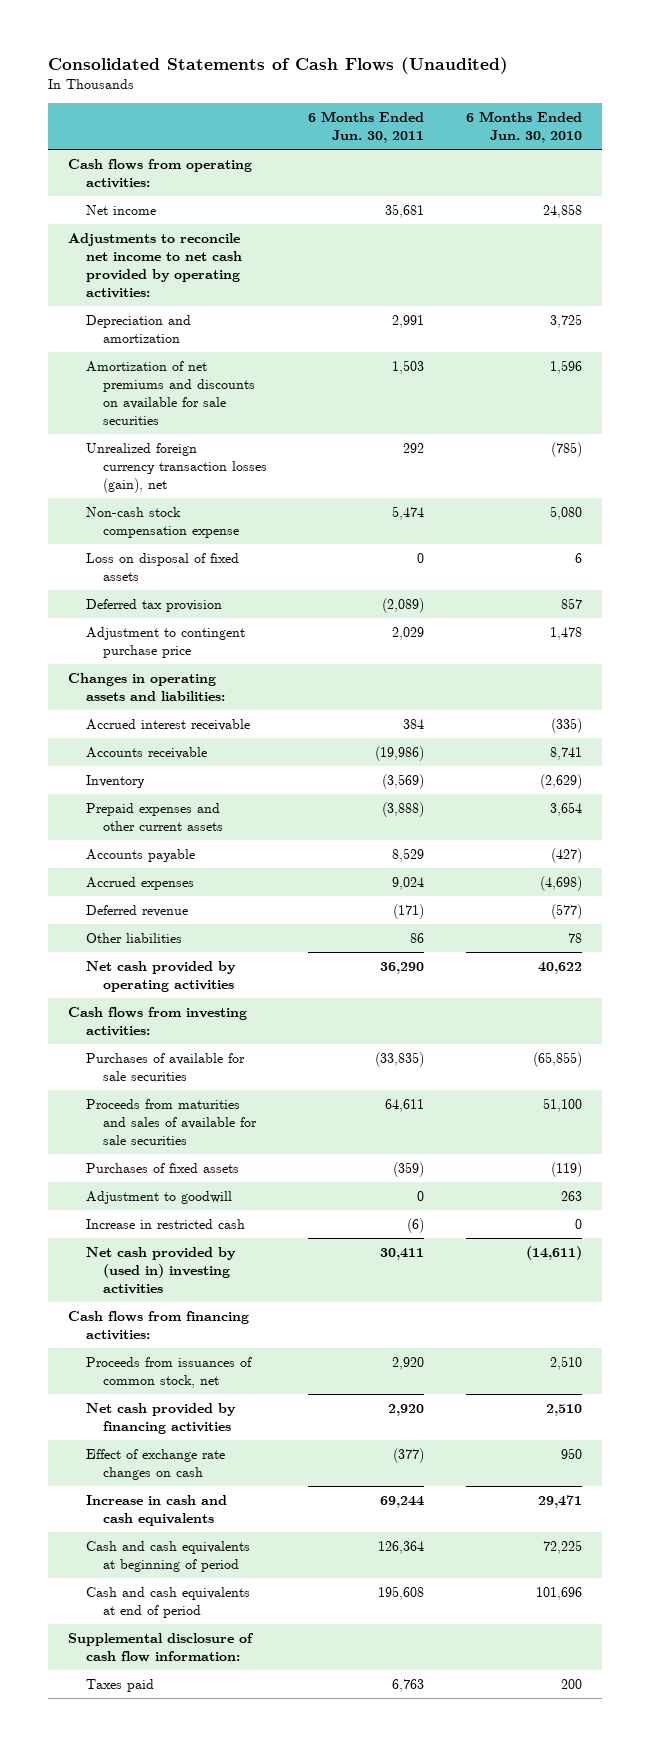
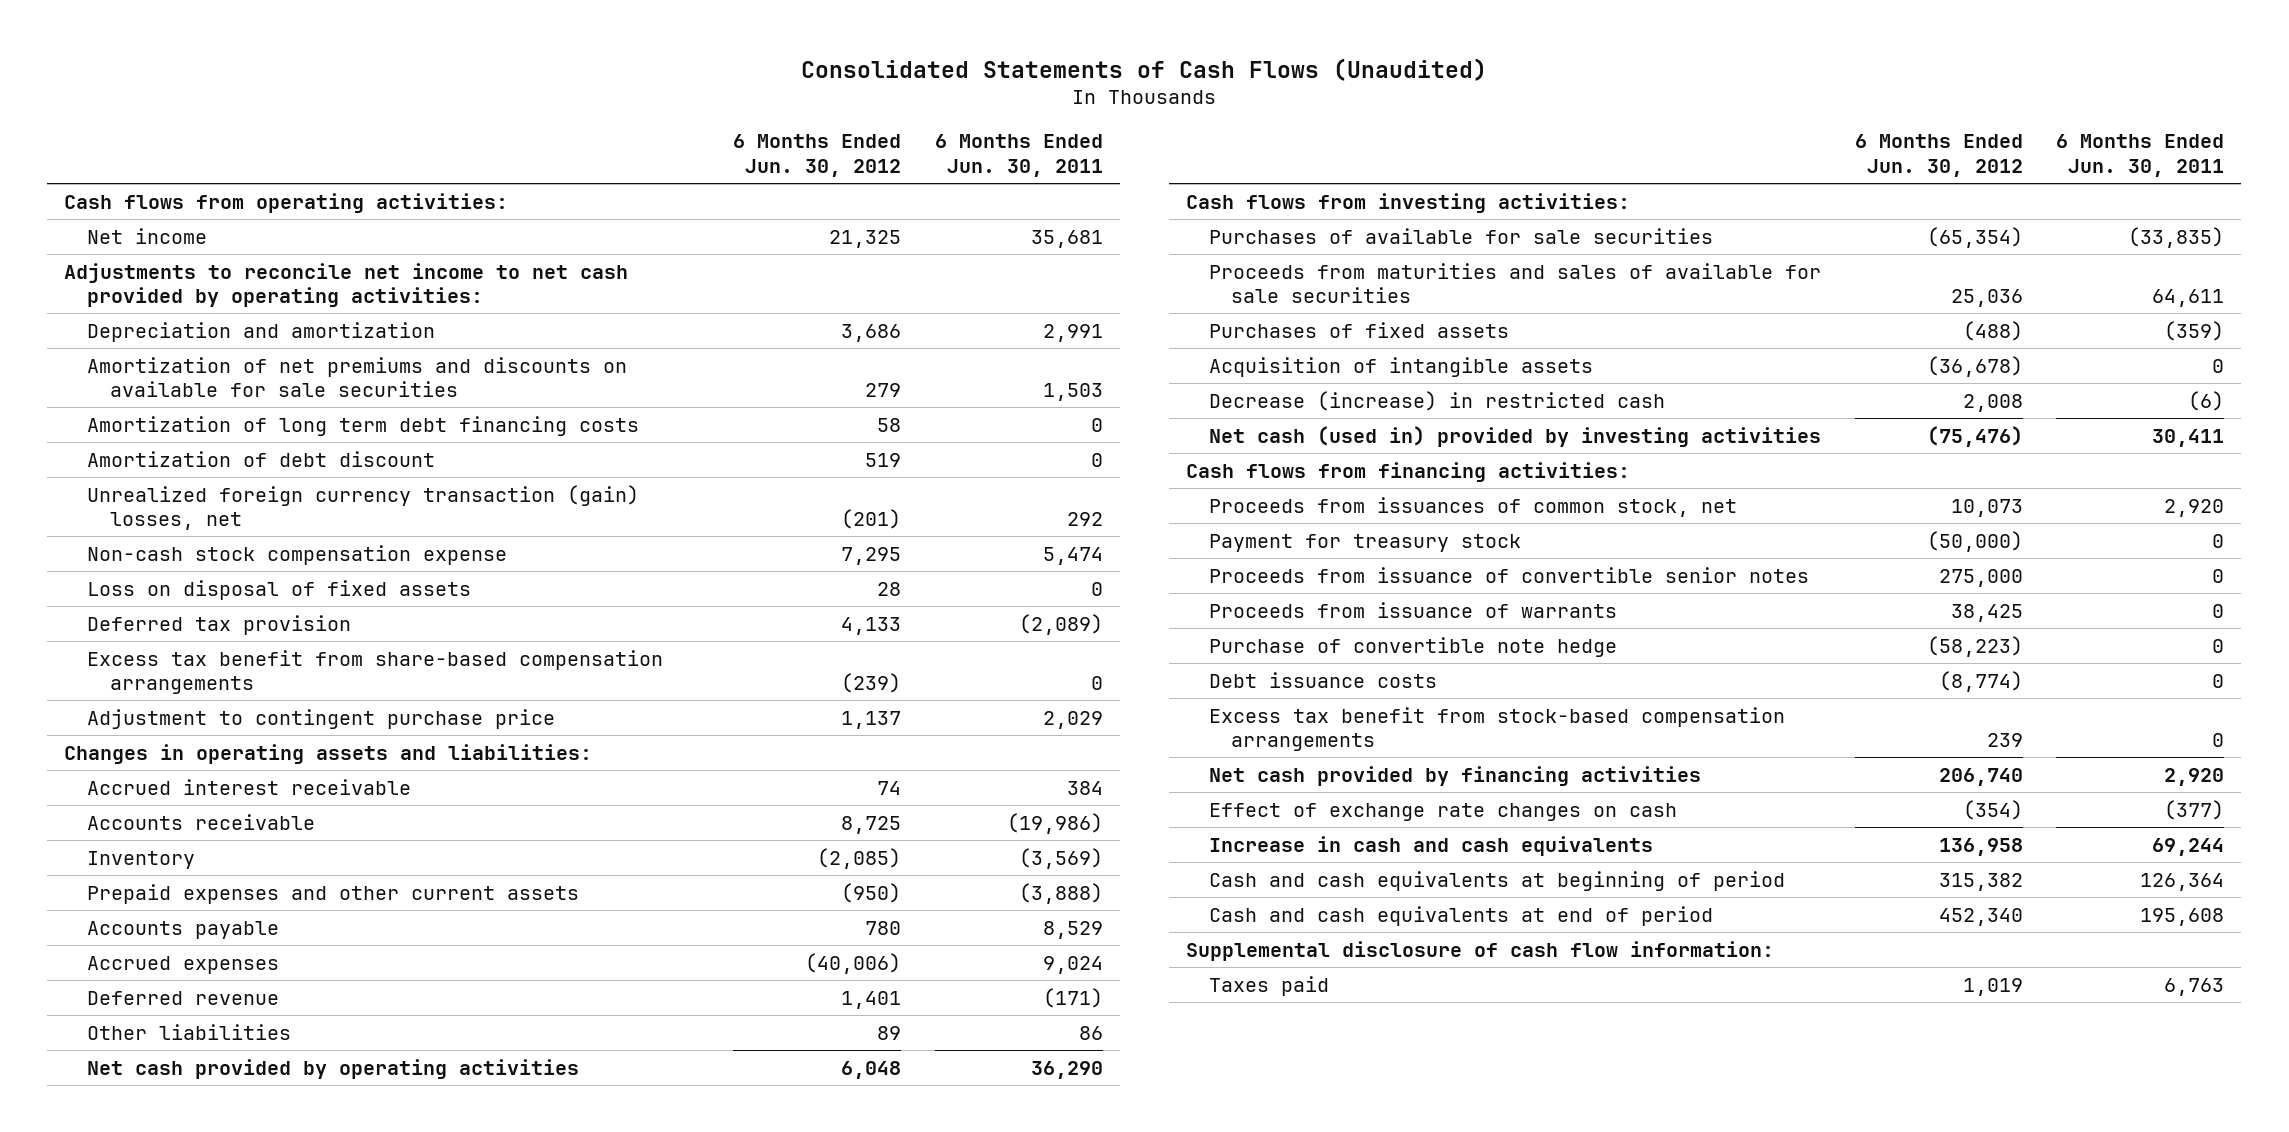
[465,111,582,144] 6 Months Ended Jun. 30, 2010 -> none
none -> [733,134,902,177] 6 Months Ended Jun. 30, 2012
none -> [87,415,640,436] Amortization of long term debt financing costs
none -> [87,450,436,467] Amortization of debt discount
[85,442,268,493] Unrealized foreign currency transaction losses (gain), net -> [87,484,640,531] Unrealized foreign currency transaction (gain) losses, net
none -> [87,649,664,695] Excess tax benefit from share-based compensation arrangements
[85,1190,232,1204] Adjustment to goodwill -> none
none -> [1208,356,1593,377] Acquisition of intangible assets
[85,1218,245,1229] Increase in restricted cash -> [1208,390,1665,411] Decrease (increase) in restricted cash
[85,1246,236,1294] Net cash provided by (used in) investing activities -> [1208,425,1821,447] Net cash (used in) provided by investing activities
none -> [1208,533,1521,552] Payment for treasury stock
none -> [1208,566,1809,583] Proceeds from issuance of convertible senior notes
none -> [1208,601,1617,618] Proceeds from issuance of warrants
none -> [1208,636,1617,657] Purchase of convertible note hedge
none -> [1208,671,1437,688] Debt issuance costs
none -> [1208,706,1785,752] Excess tax benefit from stock-based compensation arrangements

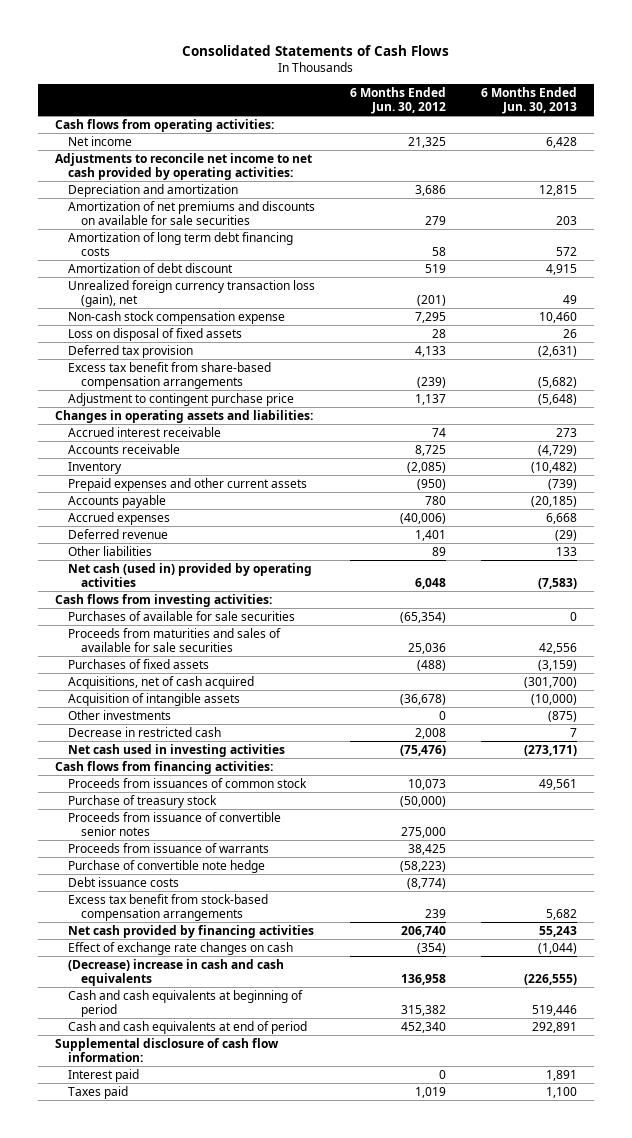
[801,57,1488,81] Consolidated Statements of Cash Flows (Unaudited) -> [182,45,450,57] Consolidated Statements of Cash Flows
[934,134,1103,177] 6 Months Ended Jun. 30, 2011 -> none
none -> [481,87,578,114] 6 Months Ended Jun. 30, 2013
[87,484,640,531] Unrealized foreign currency transaction (gain) losses, net -> [68,279,316,307] Unrealized foreign currency transaction loss (gain), net
[87,1058,580,1079] Net cash provided by operating activities -> [68,562,313,587] Net cash (used in) provided by operating activities
none -> [68,675,255,689] Acquisitions, net of cash acquired
none -> [68,709,172,720] Other investments
[1208,390,1665,411] Decrease (increase) in restricted cash -> [68,726,222,737] Decrease in restricted cash
[1208,425,1821,447] Net cash (used in) provided by investing activities -> [68,743,286,757] Net cash used in investing activities
[1208,496,1737,517] Proceeds from issuances of common stock, net -> [68,777,308,788] Proceeds from issuances of common stock
[1208,533,1521,552] Payment for treasury stock -> [68,794,218,808] Purchase of treasury stock
[1208,835,1653,856] Increase in cash and cash equivalents -> [68,958,285,986] (Decrease) increase in cash and cash equivalents
none -> [68,1068,140,1082] Interest paid

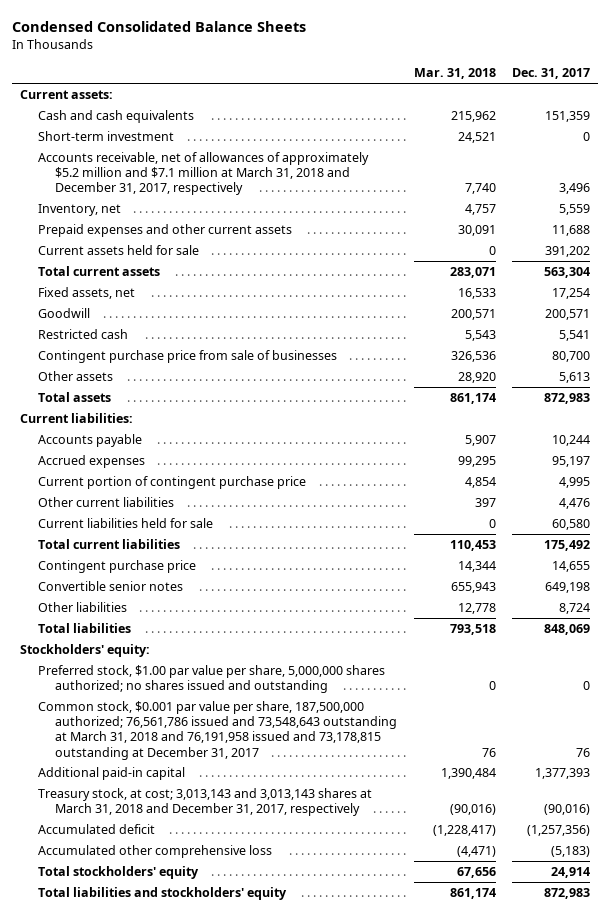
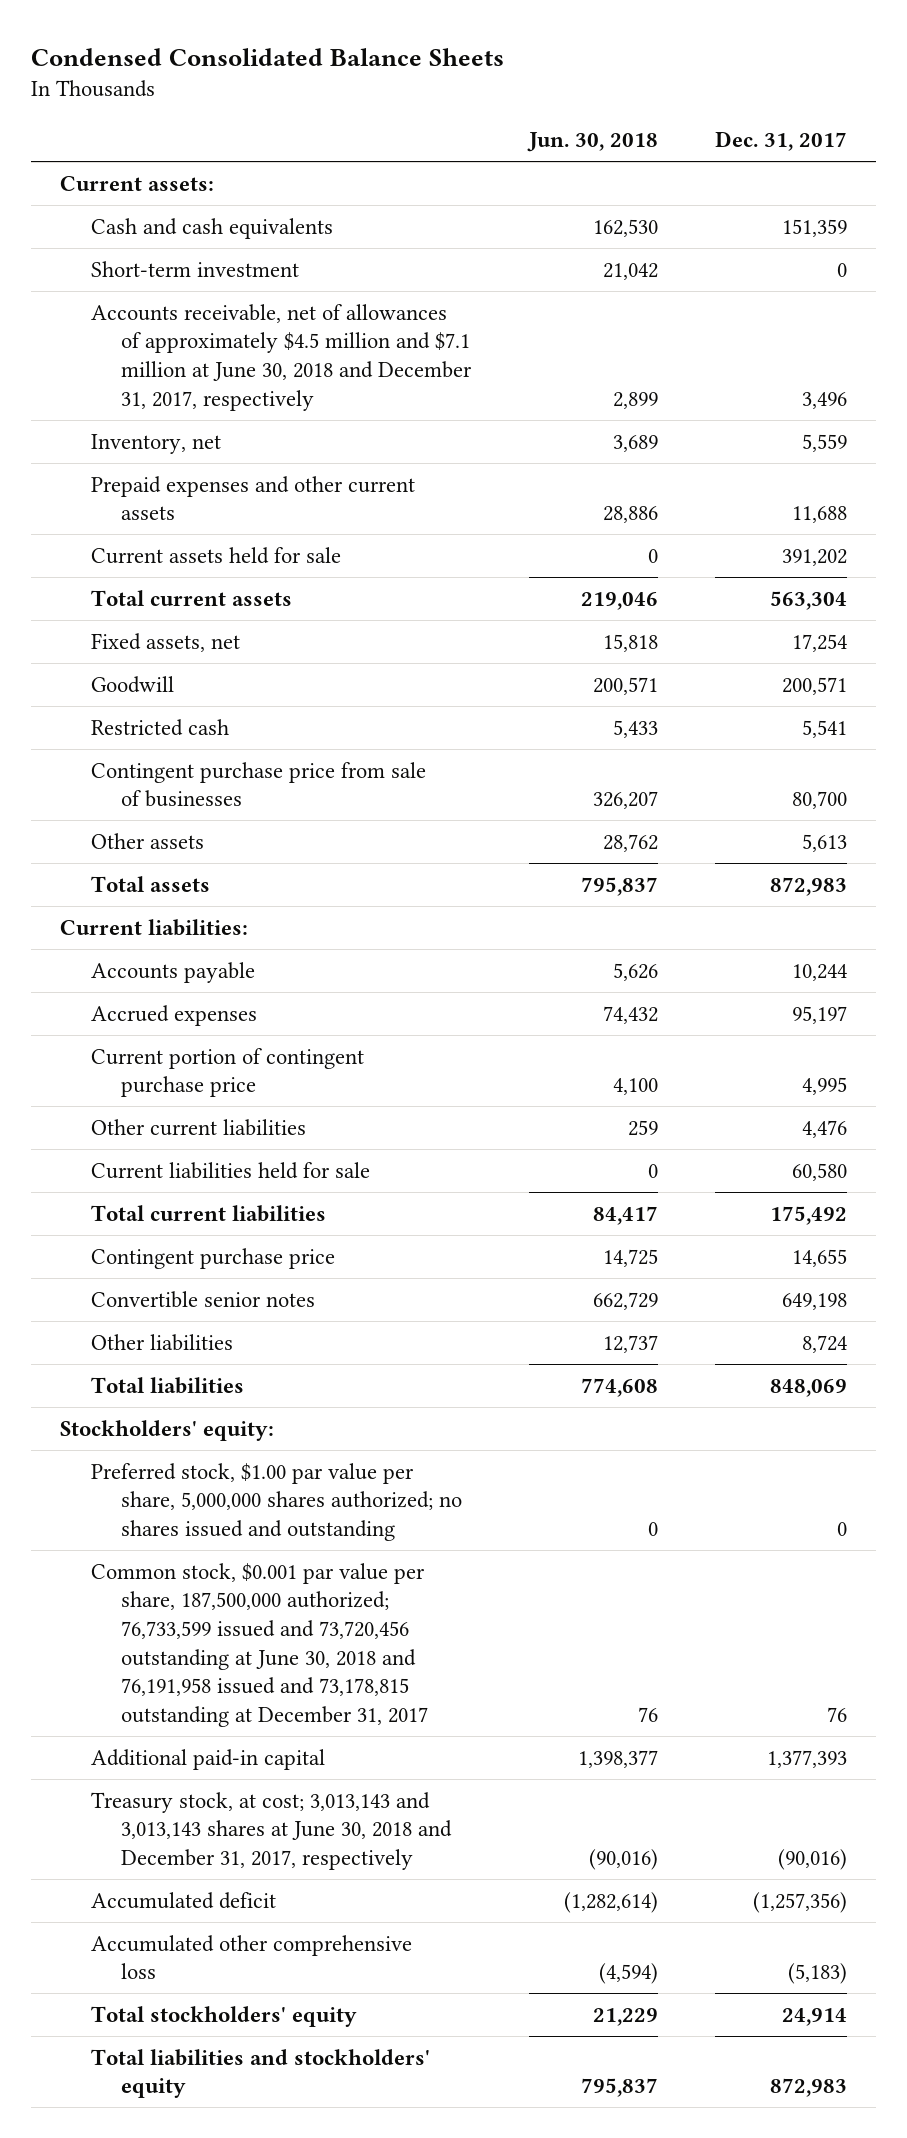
[413,68,496,80] Mar. 31, 2018 -> none
none -> [526,132,658,153] Jun. 30, 2018
[37,152,369,196] Accounts receivable, net of allowances of approximately $5.2 million and $7.1 million at March 31, 2018 and December 31, 2017, respectively -> [90,303,473,411] Accounts receivable, net of allowances of approximately $4.5 million and $7.1 million at June 30, 2018 and December 31, 2017, respectively
[37,701,398,760] Common stock, $0.001 par value per share, 187,500,000 authorized; 76,561,786 issued and 73,548,643 outstanding at March 31, 2018 and 76,191,958 issued and 73,178,815 outstanding at December 31, 2017 -> [90,1562,429,1727] Common stock, $0.001 par value per share, 187,500,000 authorized; 76,733,599 issued and 73,720,456 outstanding at June 30, 2018 and 76,191,958 issued and 73,178,815 outstanding at December 31, 2017
[37,788,372,817] Treasury stock, at cost; 3,013,143 and 3,013,143 shares at March 31, 2018 and December 31, 2017, respectively -> [90,1791,453,1870] Treasury stock, at cost; 3,013,143 and 3,013,143 shares at June 30, 2018 and December 31, 2017, respectively

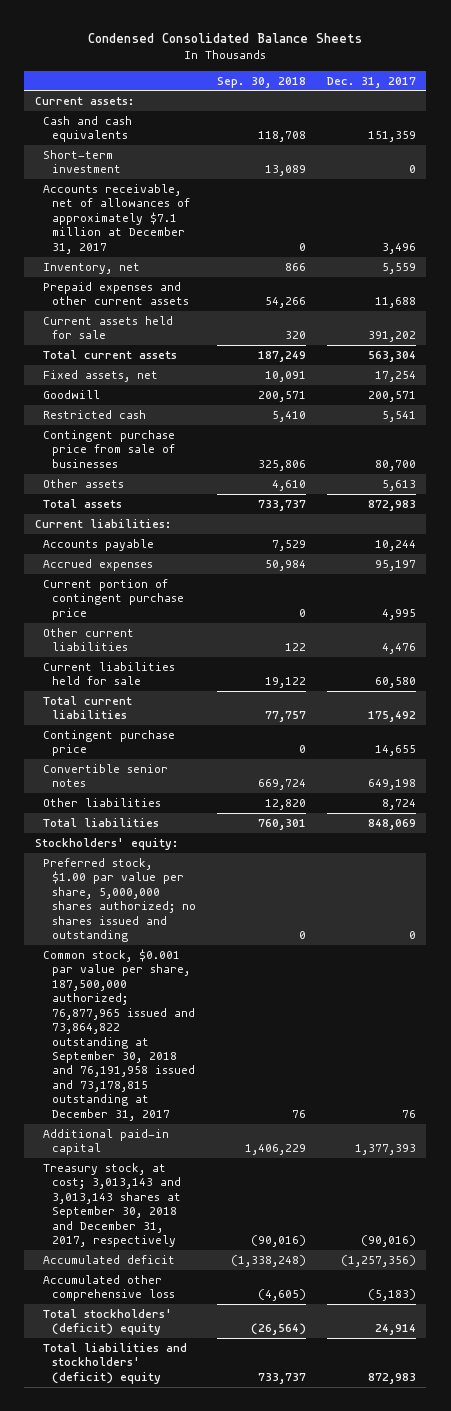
[526,132,658,153] Jun. 30, 2018 -> none
none -> [217,76,307,88] Sep. 30, 2018
[90,303,473,411] Accounts receivable, net of allowances of approximately $4.5 million and $7.1 million at June 30, 2018 and December 31, 2017, respectively -> [43,184,191,254] Accounts receivable, net of allowances of approximately $7.1 million at December 31, 2017
[90,1562,429,1727] Common stock, $0.001 par value per share, 187,500,000 authorized; 76,733,599 issued and 73,720,456 outstanding at June 30, 2018 and 76,191,958 issued and 73,178,815 outstanding at December 31, 2017 -> [43,949,196,1121] Common stock, $0.001 par value per share, 187,500,000 authorized; 76,877,965 issued and 73,864,822 outstanding at September 30, 2018 and 76,191,958 issued and 73,178,815 outstanding at December 31, 2017
[90,1791,453,1870] Treasury stock, at cost; 3,013,143 and 3,013,143 shares at June 30, 2018 and December 31, 2017, respectively -> [43,1163,182,1248] Treasury stock, at cost; 3,013,143 and 3,013,143 shares at September 30, 2018 and December 31, 2017, respectively
[90,2005,357,2027] Total stockholders' equity -> [43,1309,173,1336] Total stockholders' (deficit) equity
[90,2048,430,2099] Total liabilities and stockholders' equity -> [43,1343,188,1384] Total liabilities and stockholders' (deficit) equity

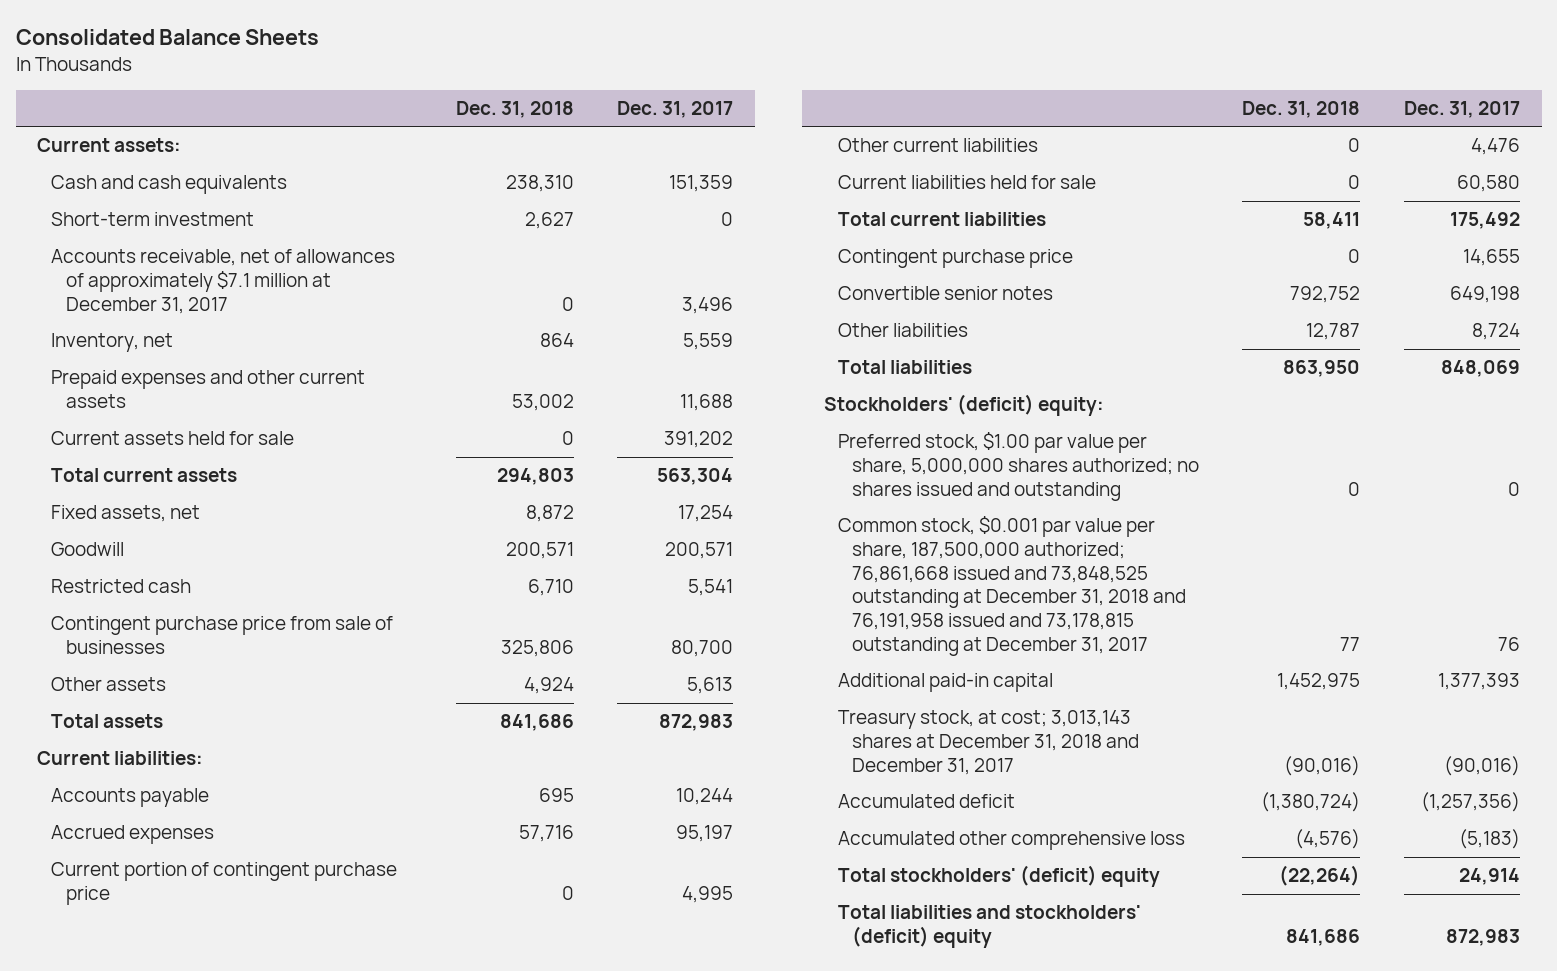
[88,32,363,43] Condensed Consolidated Balance Sheets -> [15,29,319,46] Consolidated Balance Sheets
[217,76,307,88] Sep. 30, 2018 -> none
none -> [455,100,574,118] Dec. 31, 2018
[34,838,178,851] Stockholders' equity: -> [823,394,1104,417] Stockholders' (deficit) equity:
[43,949,196,1121] Common stock, $0.001 par value per share, 187,500,000 authorized; 76,877,965 issued and 73,864,822 outstanding at September 30, 2018 and 76,191,958 issued and 73,178,815 outstanding at December 31, 2017 -> [838,516,1187,656] Common stock, $0.001 par value per share, 187,500,000 authorized; 76,861,668 issued and 73,848,525 outstanding at December 31, 2018 and 76,191,958 issued and 73,178,815 outstanding at December 31, 2017
[43,1163,182,1248] Treasury stock, at cost; 3,013,143 and 3,013,143 shares at September 30, 2018 and December 31, 2017, respectively -> [838,710,1140,775] Treasury stock, at cost; 3,013,143 shares at December 31, 2018 and December 31, 2017

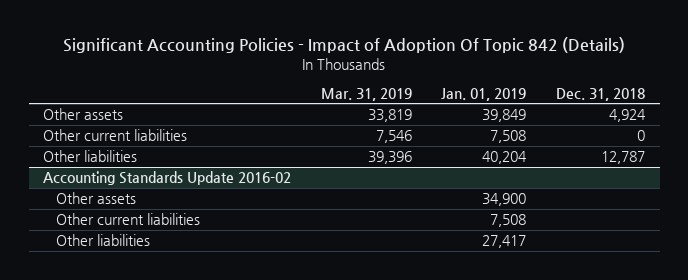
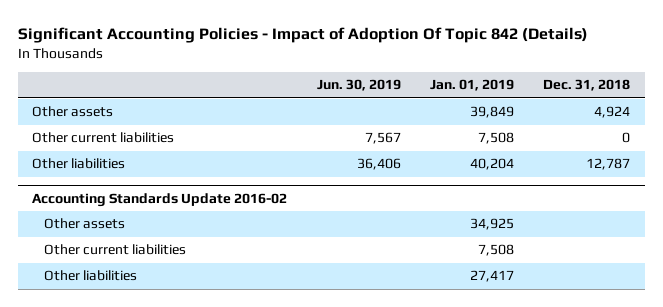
[320,87,412,101] Mar. 31, 2019 -> none
none -> [316,79,401,92] Jun. 30, 2019
[482,193,527,207] 34,900 -> [469,218,514,231] 34,925

